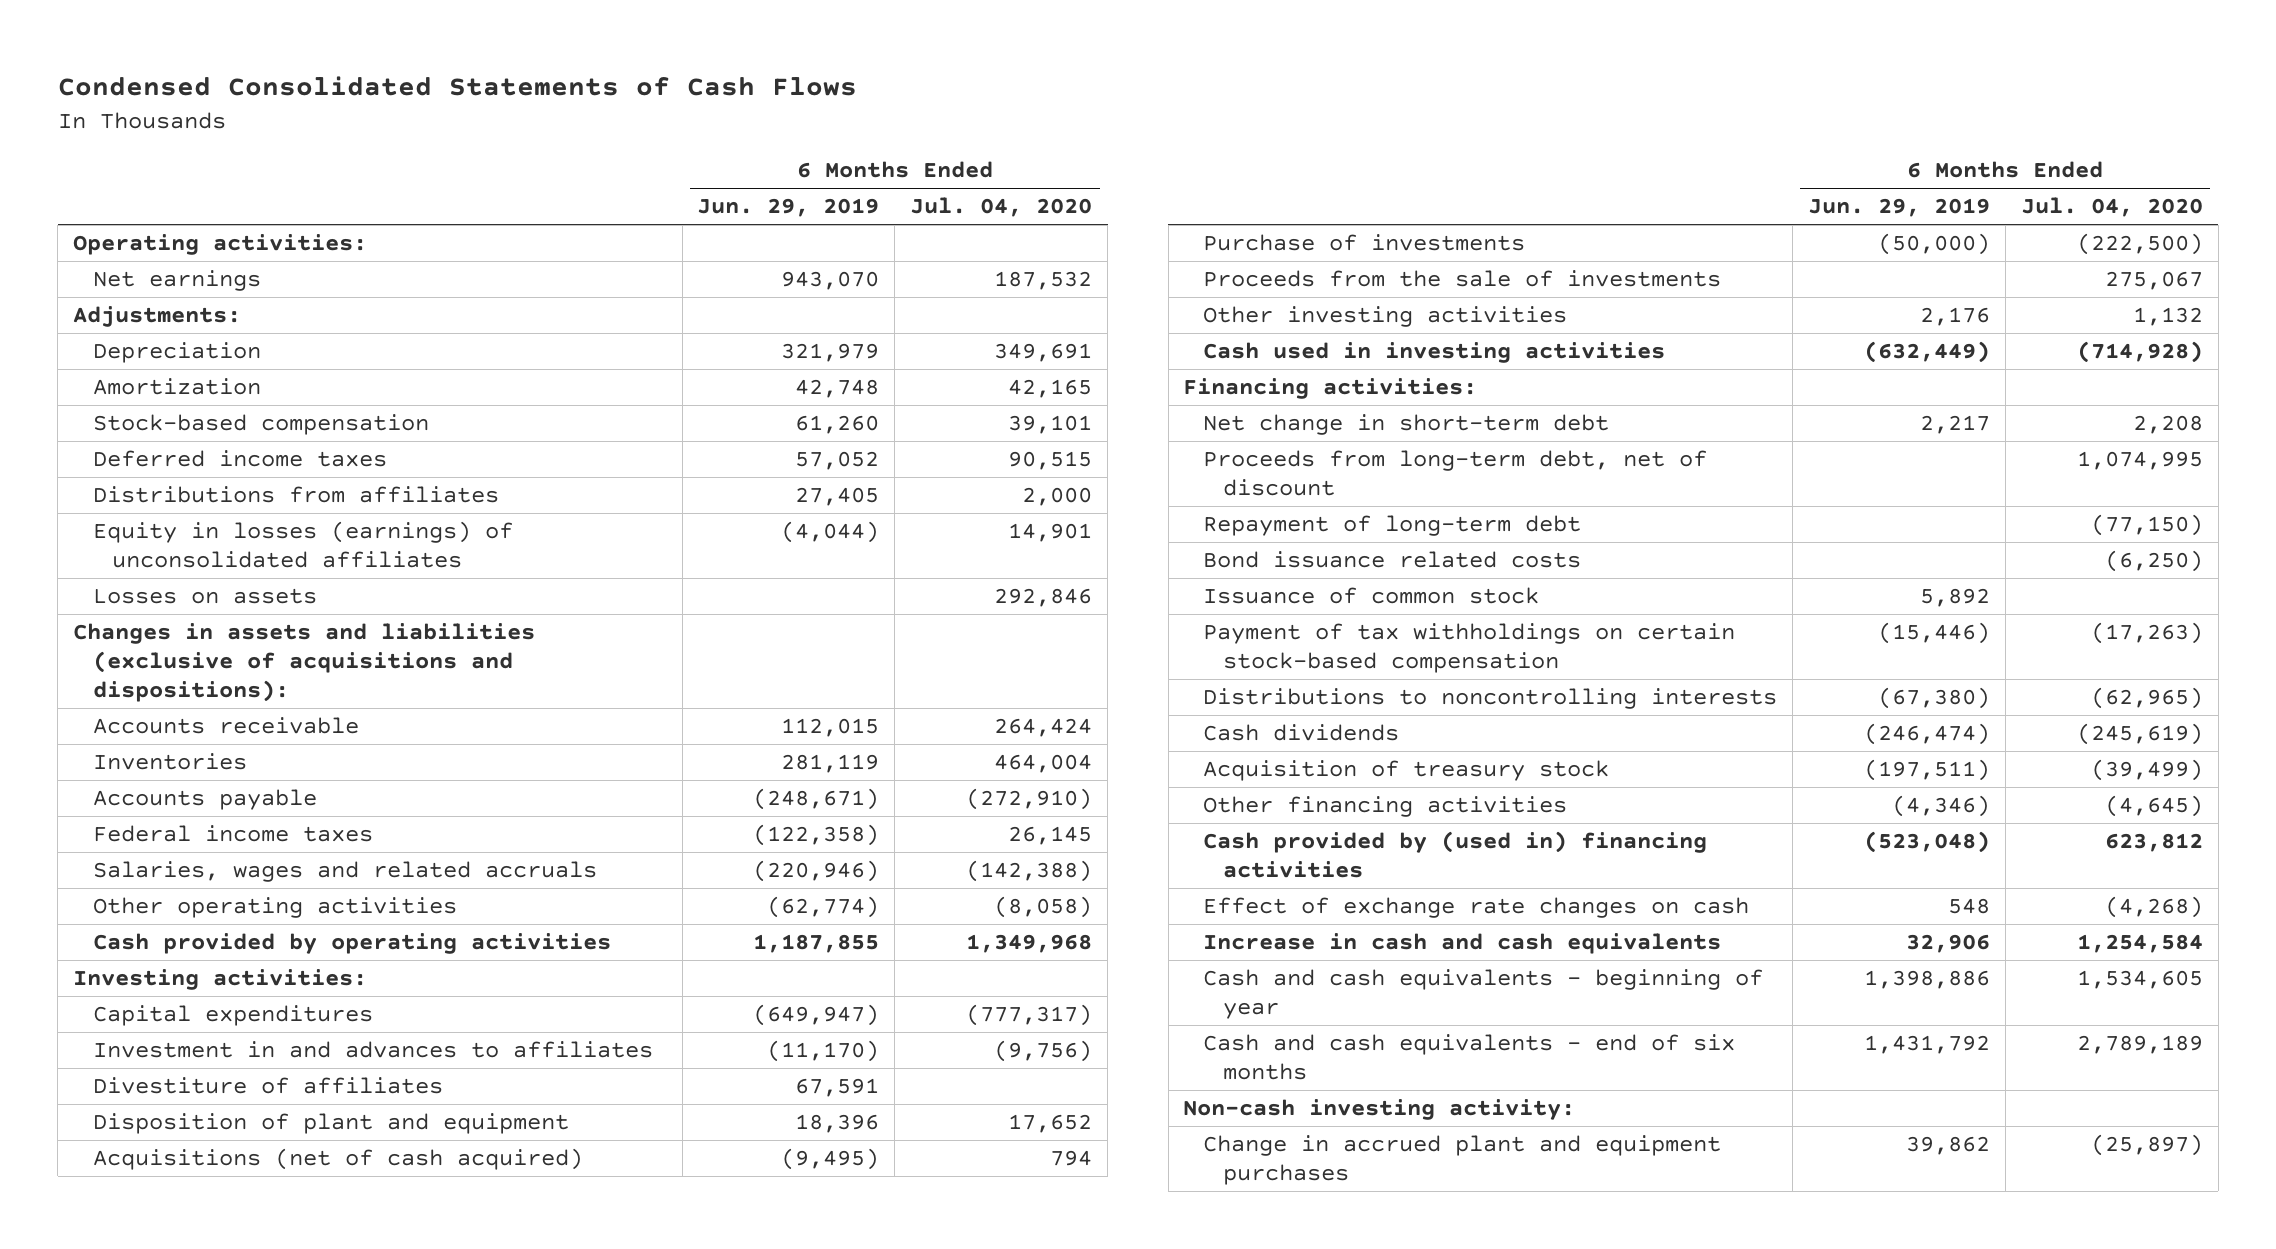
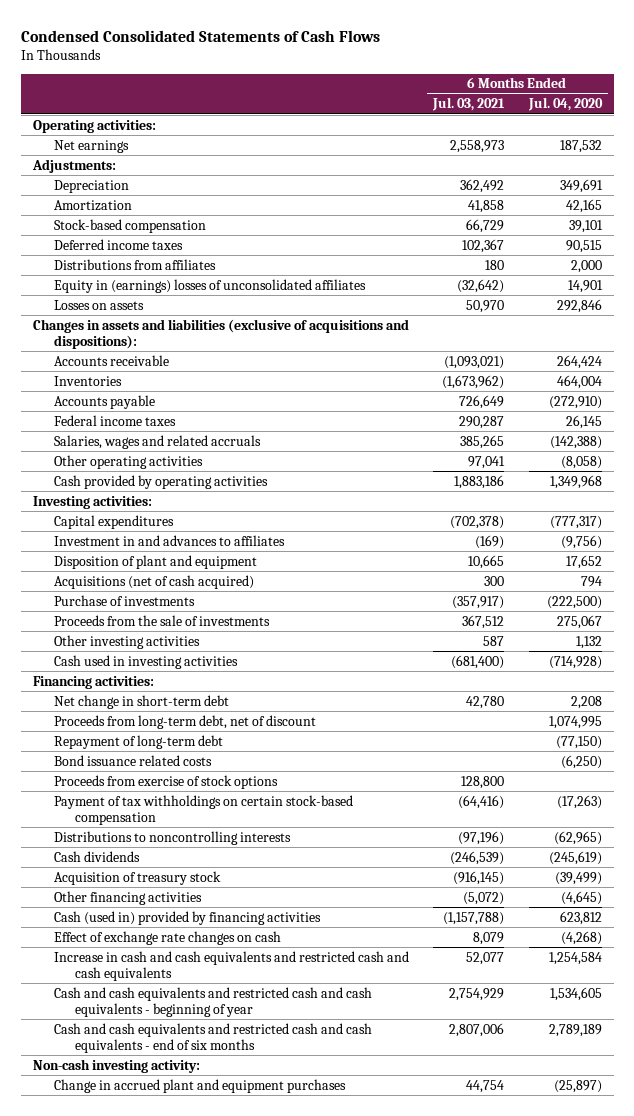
[697,198,880,218] Jun. 29, 2019 -> none
none -> [432,97,506,112] Jul. 03, 2021
[92,521,513,569] Equity in losses (earnings) of unconsolidated affiliates -> [54,278,367,293] Equity in (earnings) losses of unconsolidated affiliates
[92,1077,443,1095] Divestiture of affiliates -> none
[1203,587,1540,605] Issuance of common stock -> none
none -> [54,774,279,789] Proceeds from exercise of stock options
[1203,831,1708,879] Cash provided by (used in) financing activities -> [54,910,322,925] Cash (used in) provided by financing activities
[1203,933,1722,955] Increase in cash and cash equivalents -> [54,950,410,981] Increase in cash and cash equivalents and restricted cash and cash equivalents
[1203,969,1764,1020] Cash and cash equivalents - beginning of year -> [54,986,373,1017] Cash and cash equivalents and restricted cash and cash equivalents - beginning of year
[1203,1034,1736,1081] Cash and cash equivalents - end of six months -> [54,1022,373,1053] Cash and cash equivalents and restricted cash and cash equivalents - end of six months

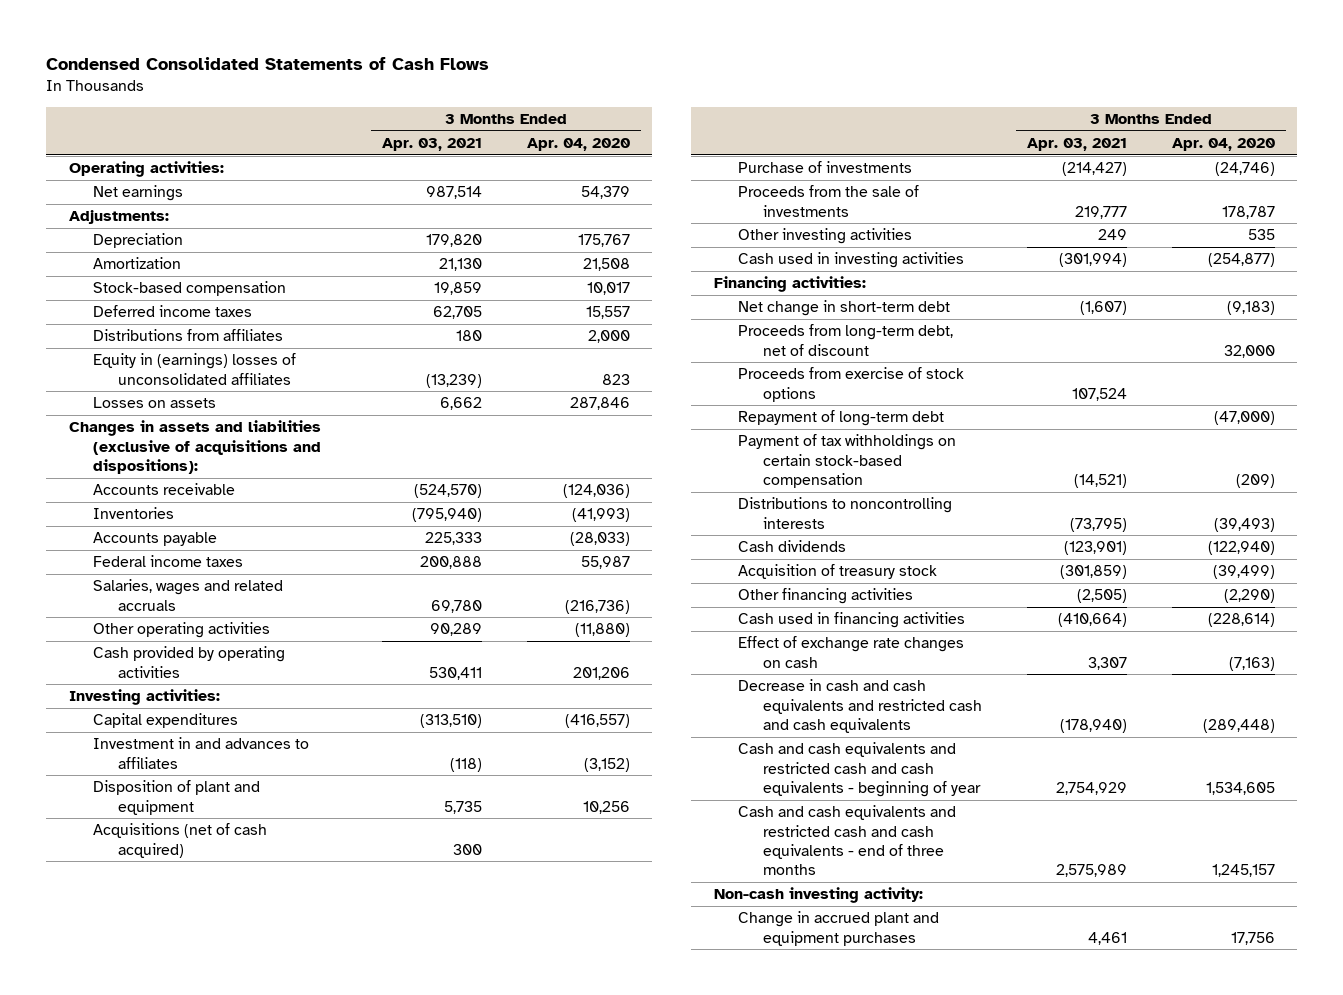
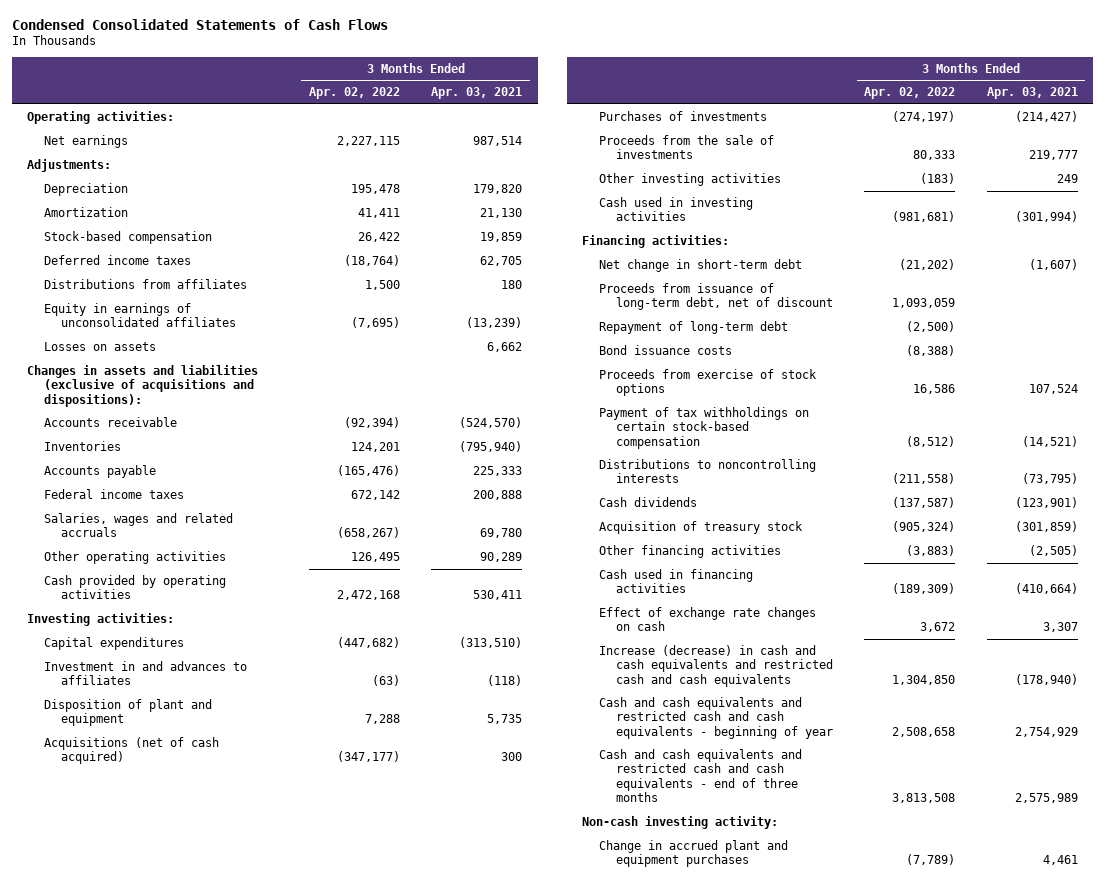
[526,138,630,152] Apr. 04, 2020 -> none
none -> [309,87,401,100] Apr. 02, 2022
[93,353,297,385] Equity in (earnings) losses of unconsolidated affiliates -> [44,302,237,328] Equity in earnings of unconsolidated affiliates
[738,161,913,174] Purchase of investments -> [599,110,768,121] Purchases of investments
[738,324,954,356] Proceeds from long-term debt, net of discount -> [599,282,834,311] Proceeds from issuance of long-term debt, net of discount
none -> [599,344,733,355] Bond issuance costs
[738,367,965,402] Proceeds from exercise of stock options -> [599,368,818,397] Proceeds from exercise of stock options
[738,679,982,733] Decrease in cash and cash equivalents and restricted cash and cash equivalents -> [599,644,834,687] Increase (decrease) in cash and cash equivalents and restricted cash and cash equivalents

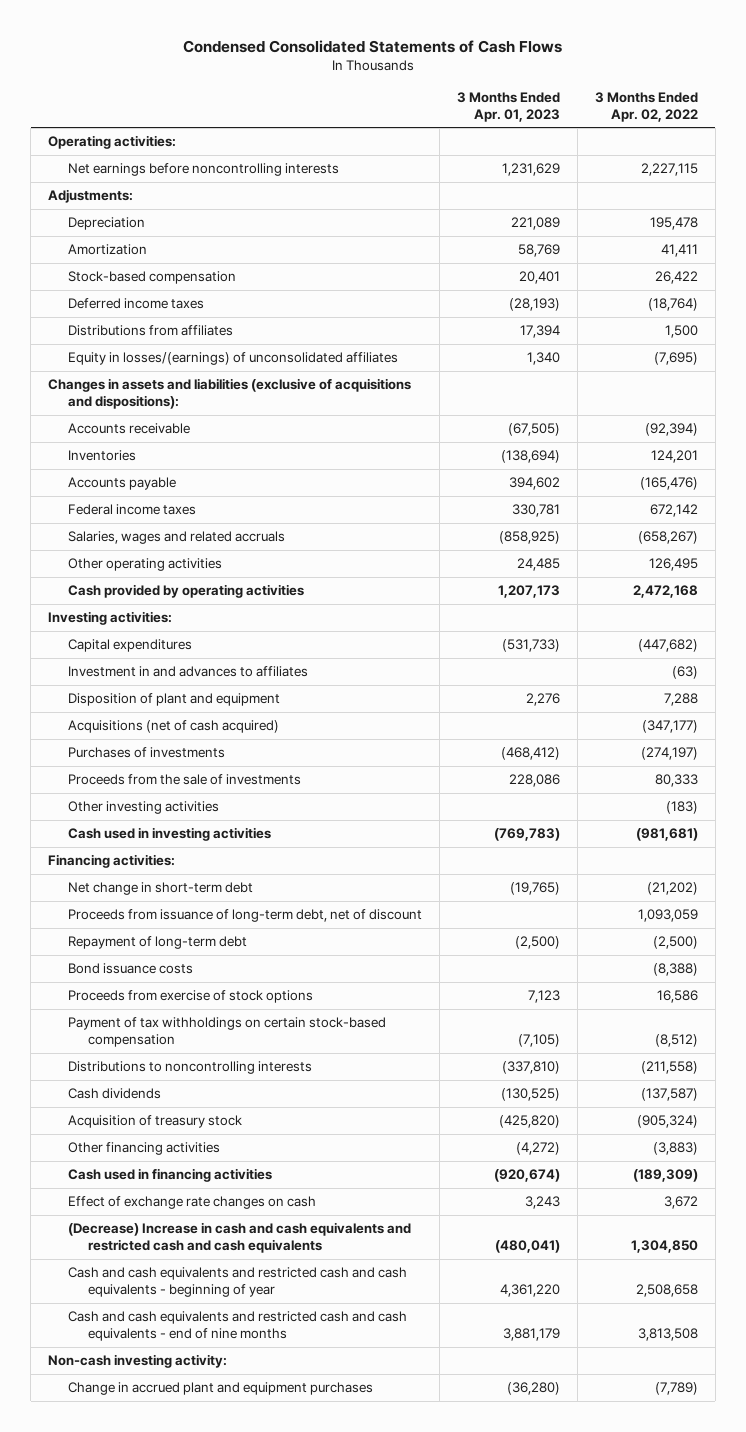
[431,87,523,100] Apr. 03, 2021 -> none
none -> [456,91,560,122] 3 Months Ended Apr. 01, 2023
[44,134,129,148] Net earnings -> [68,163,340,177] Net earnings before noncontrolling interests
[44,341,157,351] Losses on assets -> none
[44,302,237,328] Equity in earnings of unconsolidated affiliates -> [68,352,399,366] Equity in losses/(earnings) of unconsolidated affiliates
[599,644,834,687] Increase (decrease) in cash and cash equivalents and restricted cash and cash equivalents -> [68,1222,412,1254] (Decrease) Increase in cash and cash equivalents and restricted cash and cash equivalents
[599,748,803,803] Cash and cash equivalents and restricted cash and cash equivalents - end of three months -> [68,1311,408,1342] Cash and cash equivalents and restricted cash and cash equivalents - end of nine months

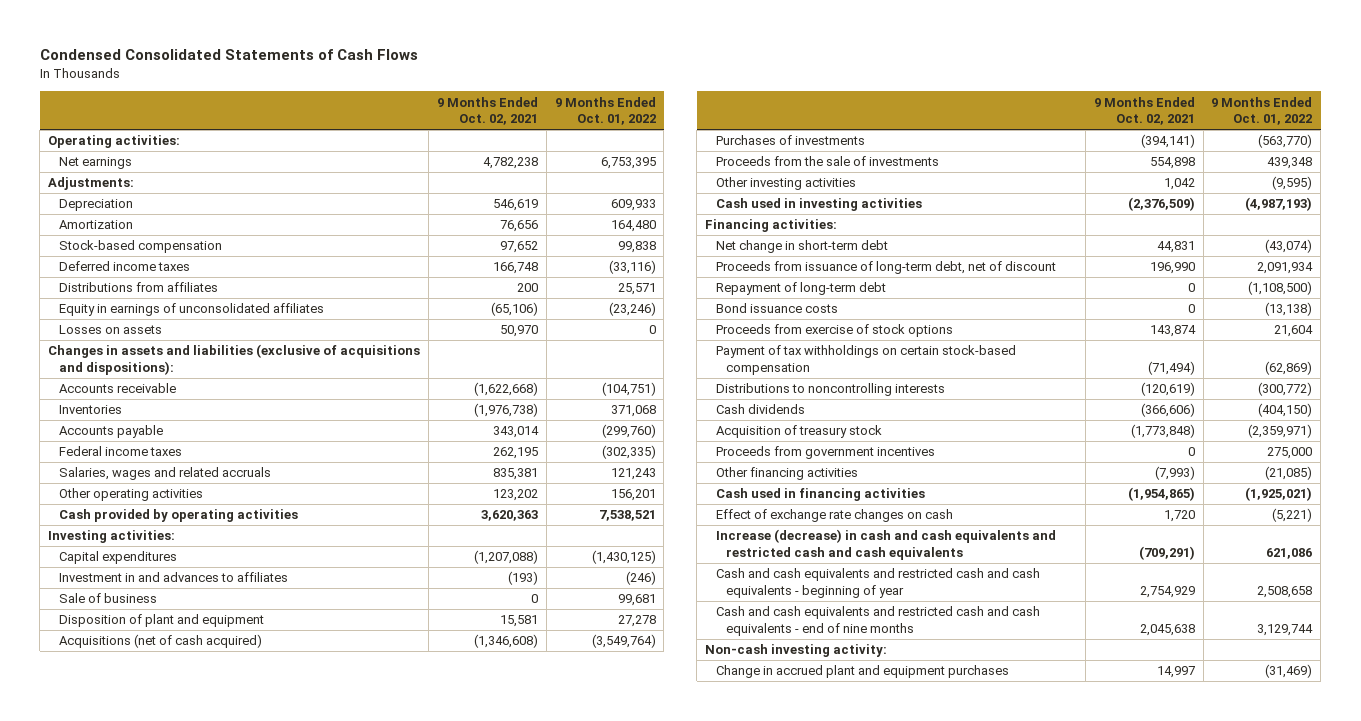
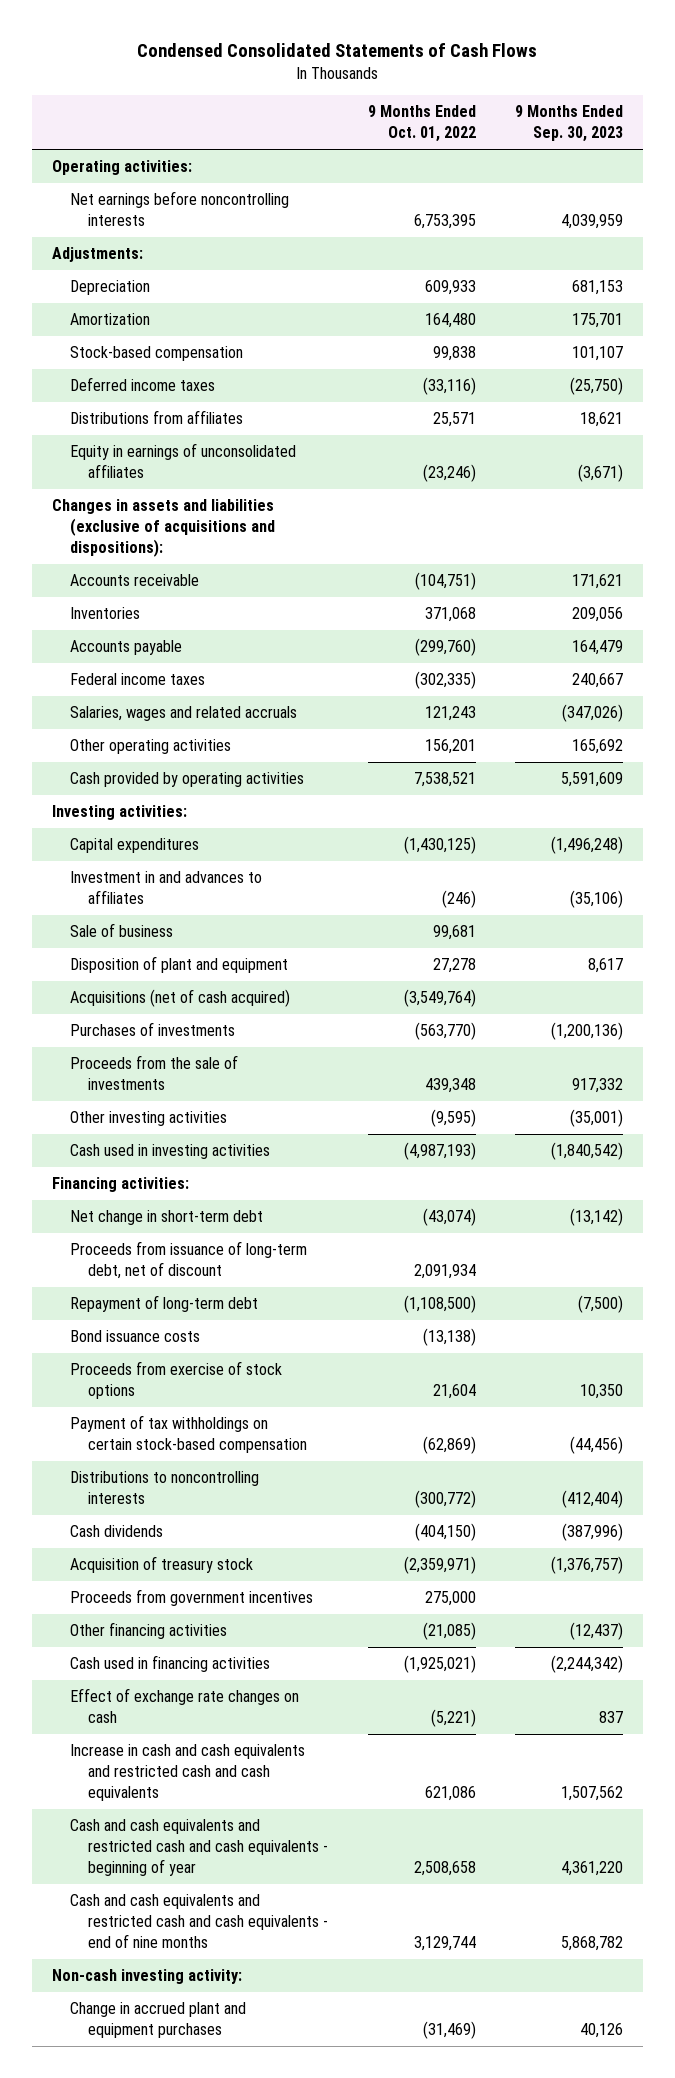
[436,96,538,126] 9 Months Ended Oct. 02, 2021 -> none
none -> [515,105,624,143] 9 Months Ended Sep. 30, 2023
[58,157,132,170] Net earnings -> [69,191,289,227] Net earnings before noncontrolling interests
[58,325,162,335] Losses on assets -> none
[715,529,1056,561] Increase (decrease) in cash and cash equivalents and restricted cash and cash equivalents -> [69,1744,305,1801] Increase in cash and cash equivalents and restricted cash and cash equivalents

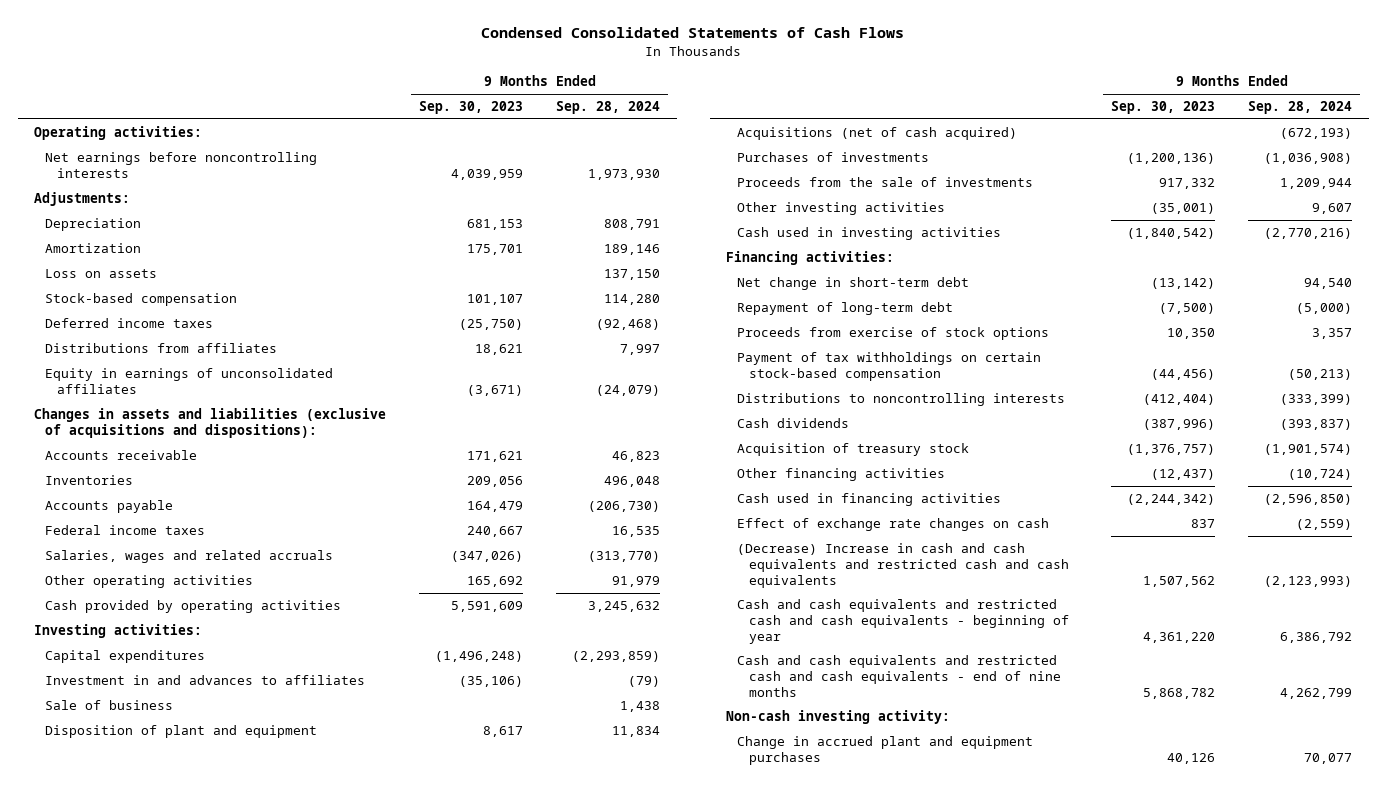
[367,105,476,143] 9 Months Ended Oct. 01, 2022 -> none
none -> [556,101,661,115] Sep. 28, 2024
none -> [45,269,158,279] Loss on assets
[69,1241,307,1280] Proceeds from issuance of long-term debt, net of discount -> none
[69,1330,200,1343] Bond issuance costs -> none
[69,1589,313,1607] Proceeds from government incentives -> none
[69,1744,305,1801] Increase in cash and cash equivalents and restricted cash and cash equivalents -> [737,543,1069,588] (Decrease) Increase in cash and cash equivalents and restricted cash and cash equivalents

